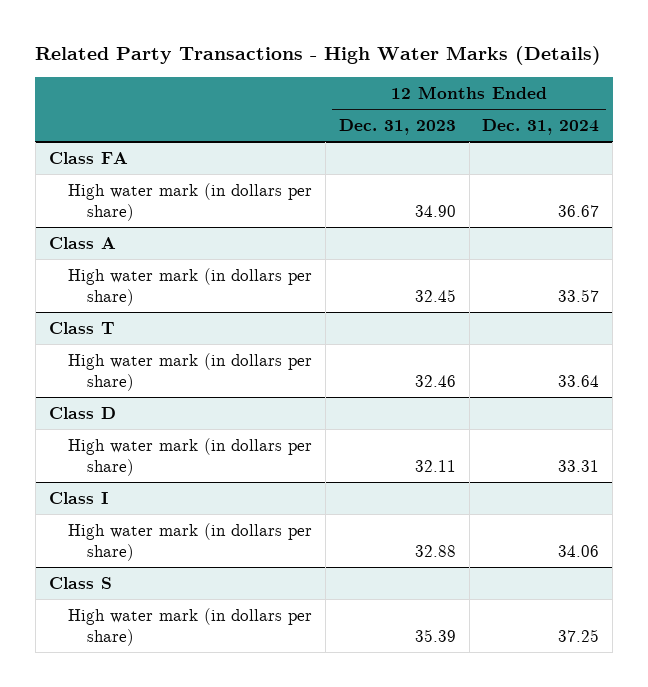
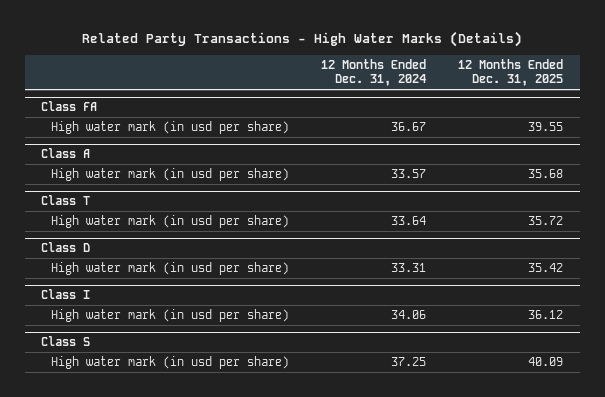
[338,118,456,135] Dec. 31, 2023 -> none
none -> [458,58,564,87] 12 Months Ended Dec. 31, 2025
[67,182,312,221] High water mark (in dollars per share) -> [50,121,289,135] High water mark (in usd per share)
[67,267,312,306] High water mark (in dollars per share) -> [50,168,289,182] High water mark (in usd per share)
[67,352,312,391] High water mark (in dollars per share) -> [50,215,289,229] High water mark (in usd per share)
[67,437,312,476] High water mark (in dollars per share) -> [50,262,289,276] High water mark (in usd per share)
[67,522,312,561] High water mark (in dollars per share) -> [50,309,289,323] High water mark (in usd per share)
[67,607,312,646] High water mark (in dollars per share) -> [50,356,289,370] High water mark (in usd per share)

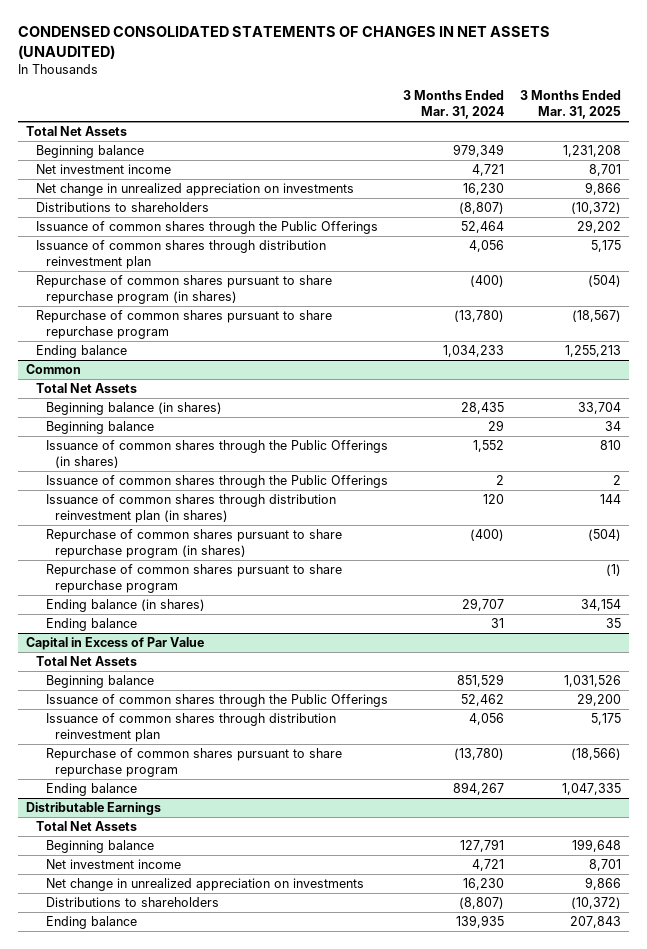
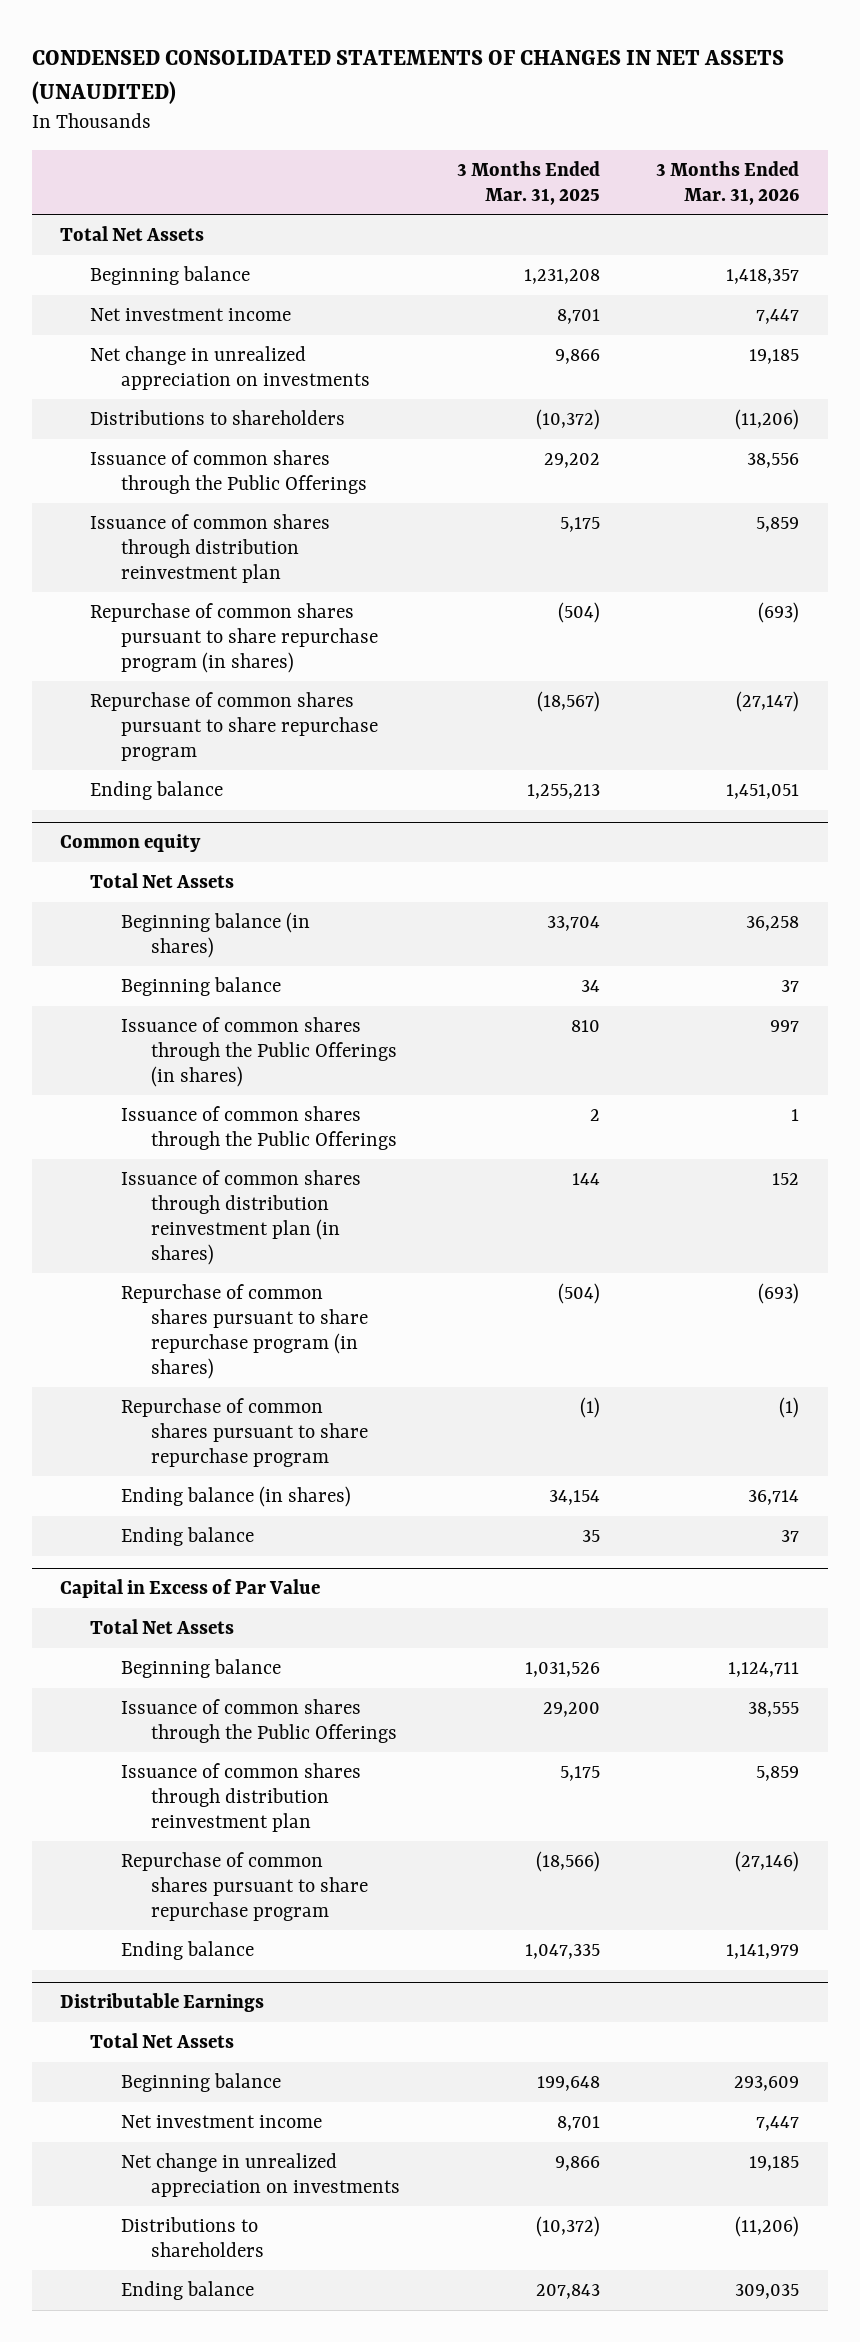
[403,90,505,120] 3 Months Ended Mar. 31, 2024 -> none
none -> [656,160,800,205] 3 Months Ended Mar. 31, 2026
[25,364,81,375] Common -> [60,834,202,853] Common equity

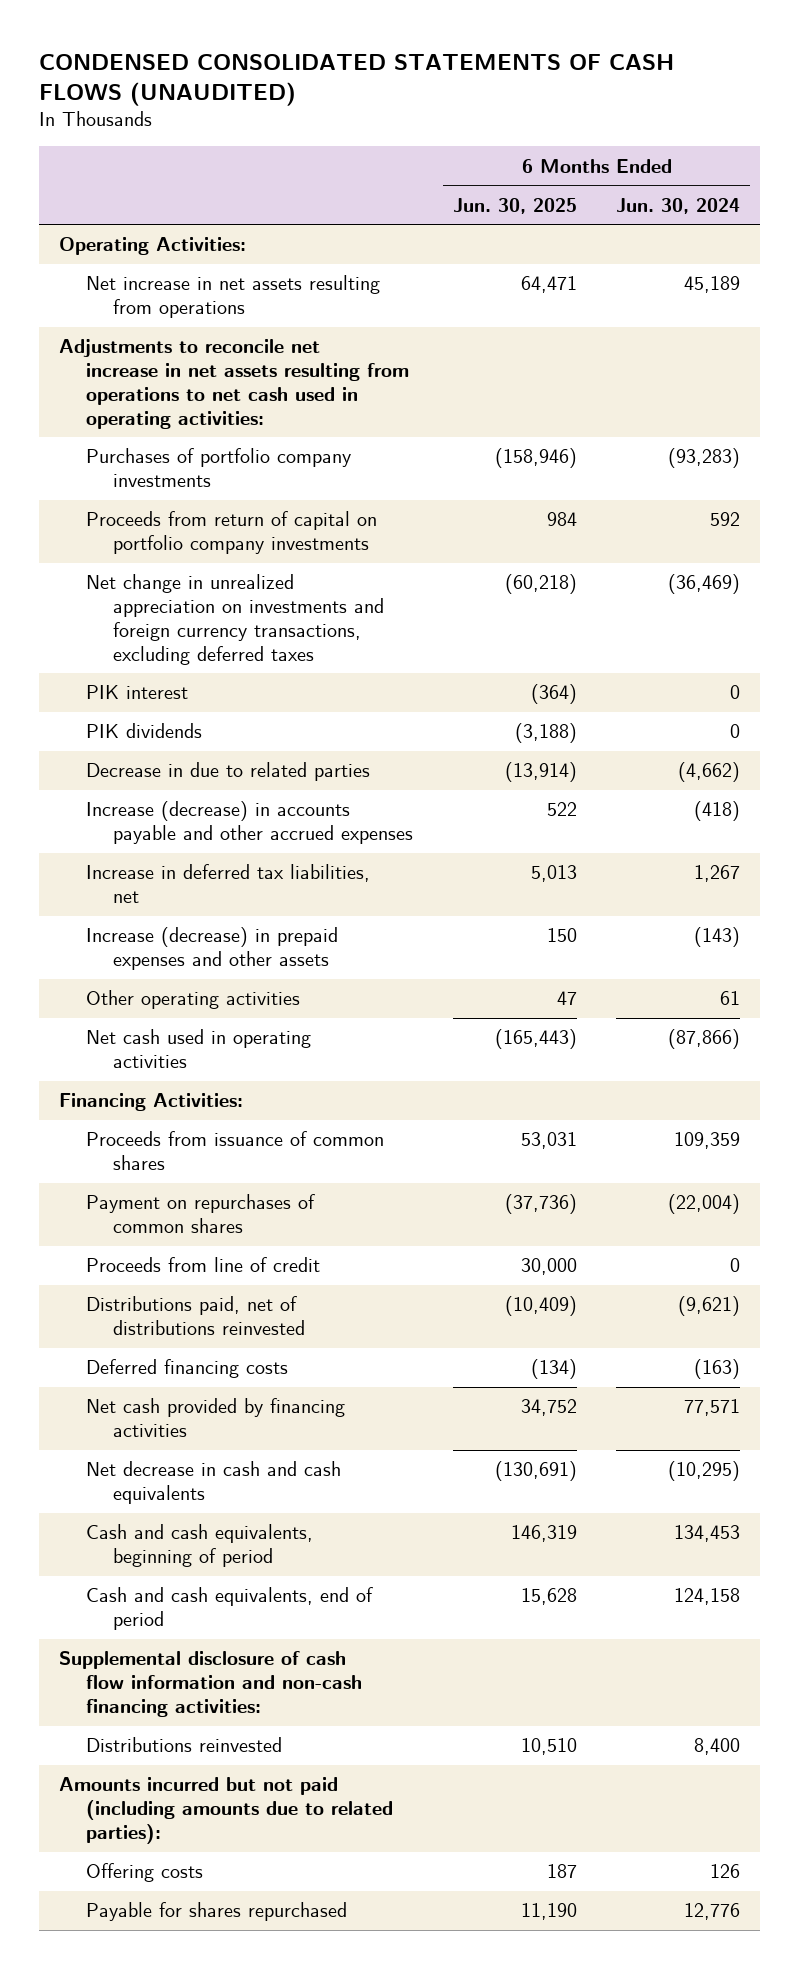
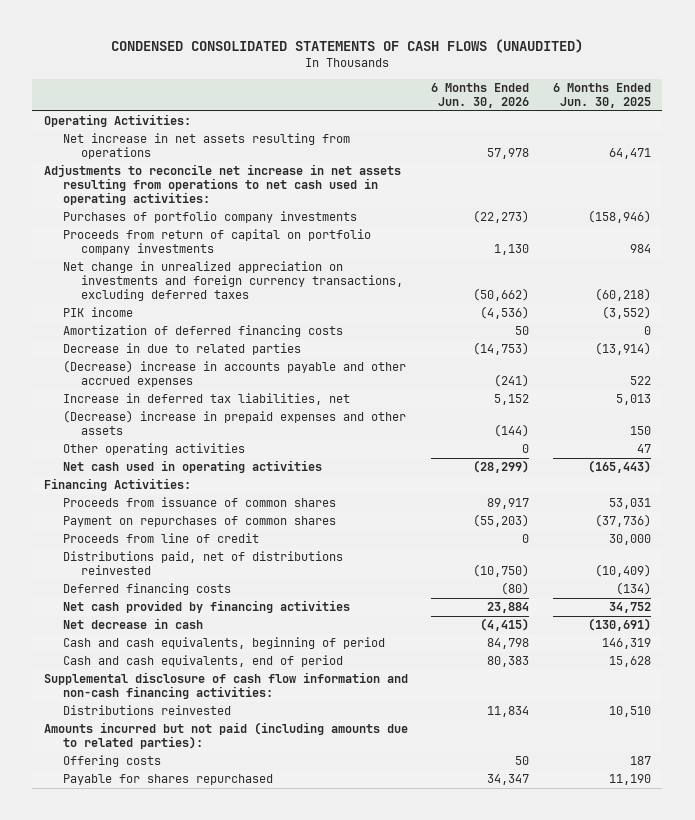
[616,197,741,214] Jun. 30, 2024 -> none
none -> [431,82,530,108] 6 Months Ended Jun. 30, 2026
[86,685,189,700] PIK interest -> none
[86,723,203,739] PIK dividends -> [62,307,133,318] PIK income
[514,723,577,744] (3,188) -> [601,306,651,320] (3,552)
none -> [62,325,343,338] Amortization of deferred financing costs
[86,801,414,845] Increase (decrease) in accounts payable and other accrued expenses -> [62,360,406,388] (Decrease) increase in accounts payable and other accrued expenses
[86,927,339,971] Increase (decrease) in prepaid expenses and other assets -> [62,410,406,436] (Decrease) increase in prepaid expenses and other assets
[86,1461,342,1505] Net decrease in cash and cash equivalents -> [62,618,203,630] Net decrease in cash

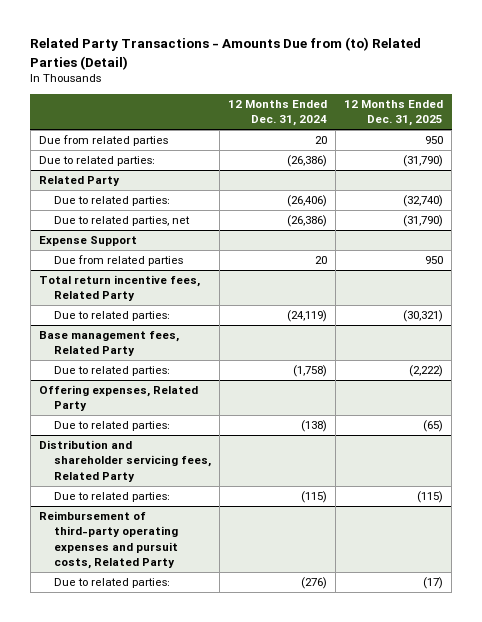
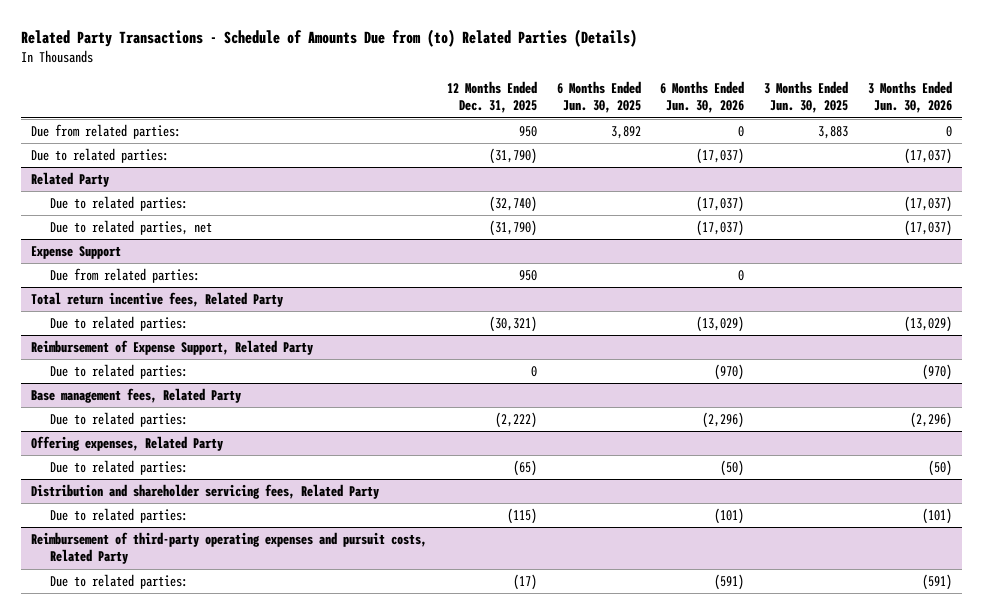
[30,37,422,70] Related Party Transactions - Amounts Due from (to) Related Parties (Detail) -> [20,28,637,47] Related Party Transactions - Schedule of Amounts Due from (to) Related Parties (Details)
[228,100,328,127] 12 Months Ended Dec. 31, 2024 -> none
none -> [556,80,641,114] 6 Months Ended Jun. 30, 2025
none -> [660,80,745,114] 6 Months Ended Jun. 30, 2026
none -> [764,80,849,114] 3 Months Ended Jun. 30, 2025
none -> [867,80,952,114] 3 Months Ended Jun. 30, 2026
[38,135,168,147] Due from related parties -> [30,124,181,140] Due from related parties:
[54,255,184,267] Due from related parties -> [50,268,201,284] Due from related parties:
none -> [30,340,313,356] Reimbursement of Expense Support, Related Party
none -> [50,364,189,380] Due to related parties:

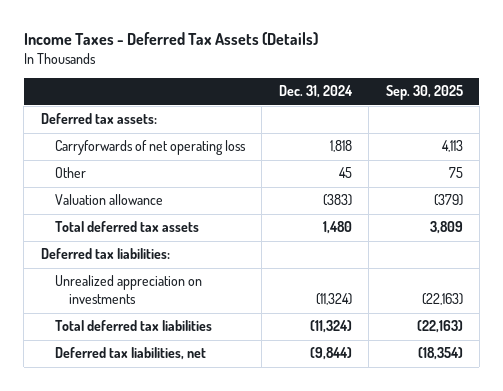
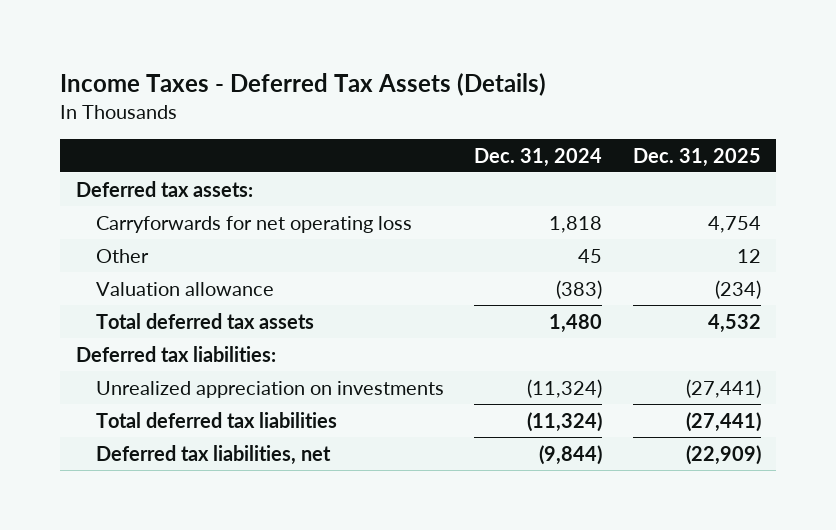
[385,85,463,101] Sep. 30, 2025 -> none
none -> [632,147,761,167] Dec. 31, 2025
[54,140,246,156] Carryforwards of net operating loss -> [95,215,412,233] Carryforwards for net operating loss

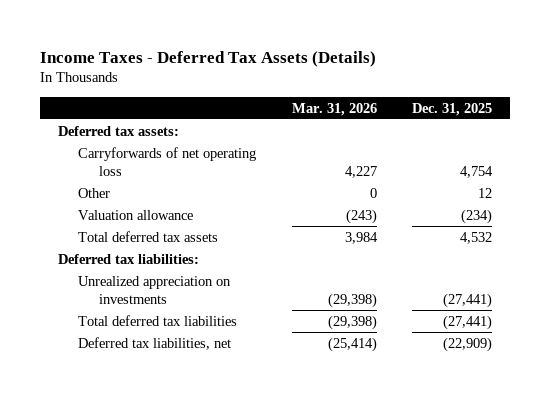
[474,147,603,167] Dec. 31, 2024 -> none
none -> [291,102,377,116] Mar. 31, 2026
[95,215,412,233] Carryforwards for net operating loss -> [78,146,257,176] Carryforwards of net operating loss

